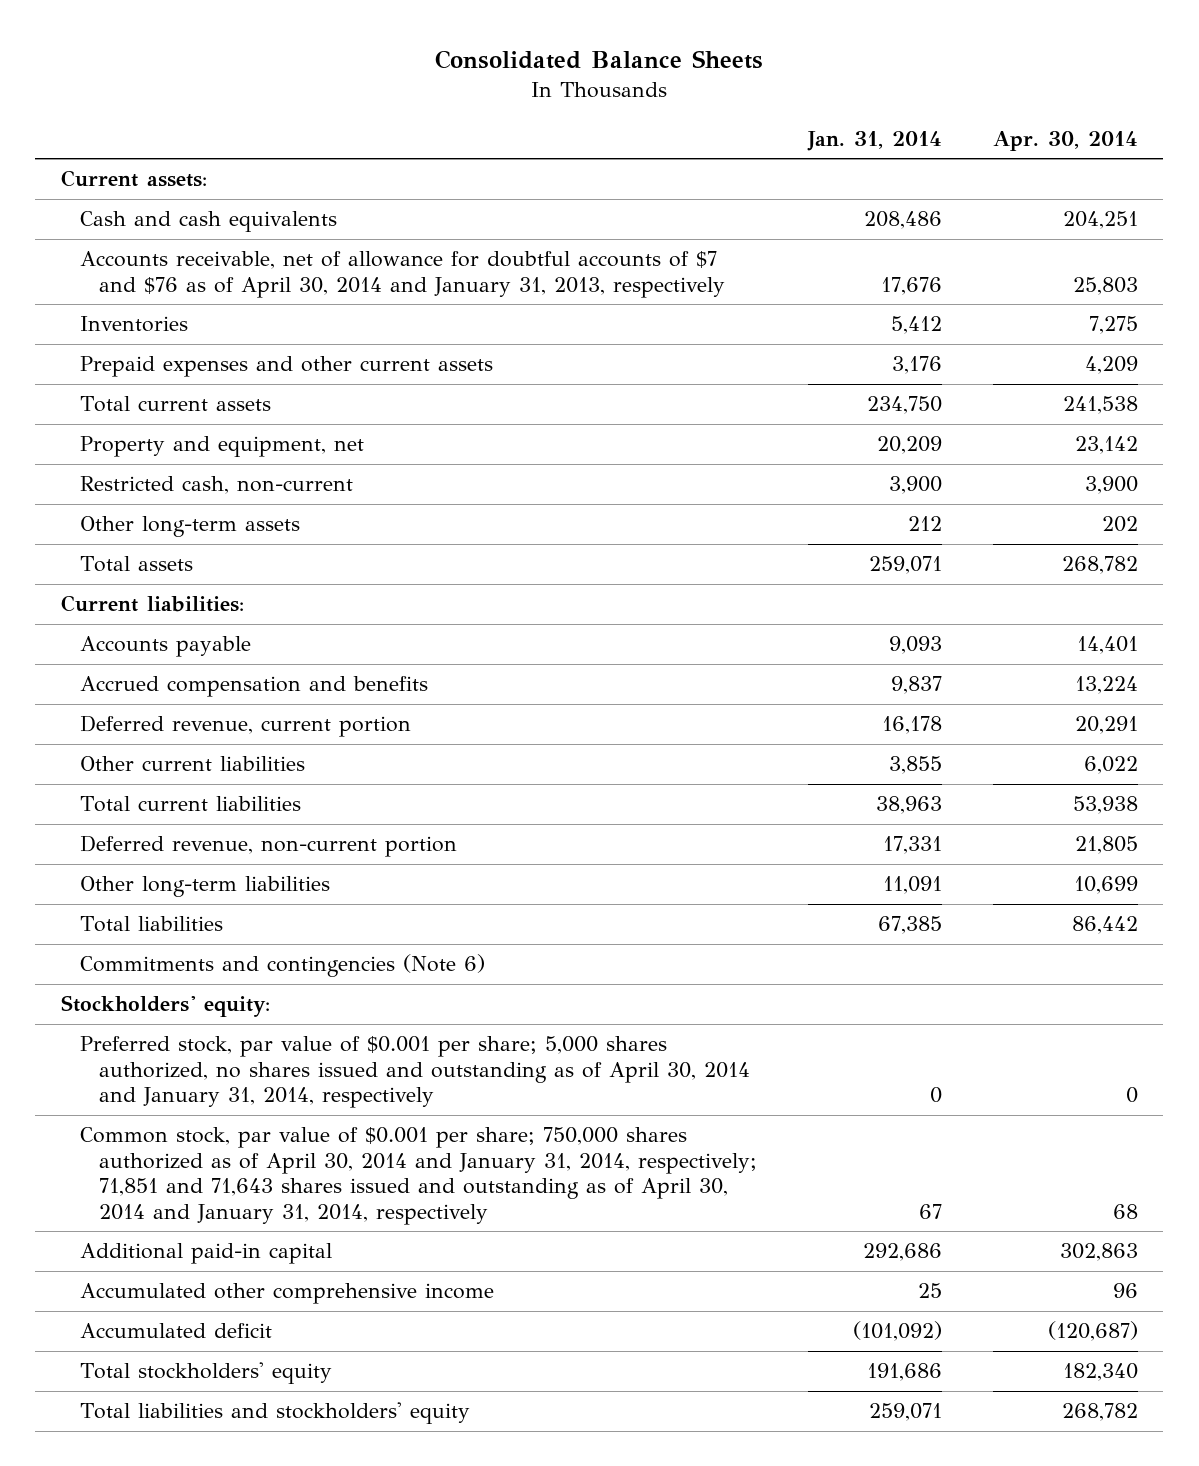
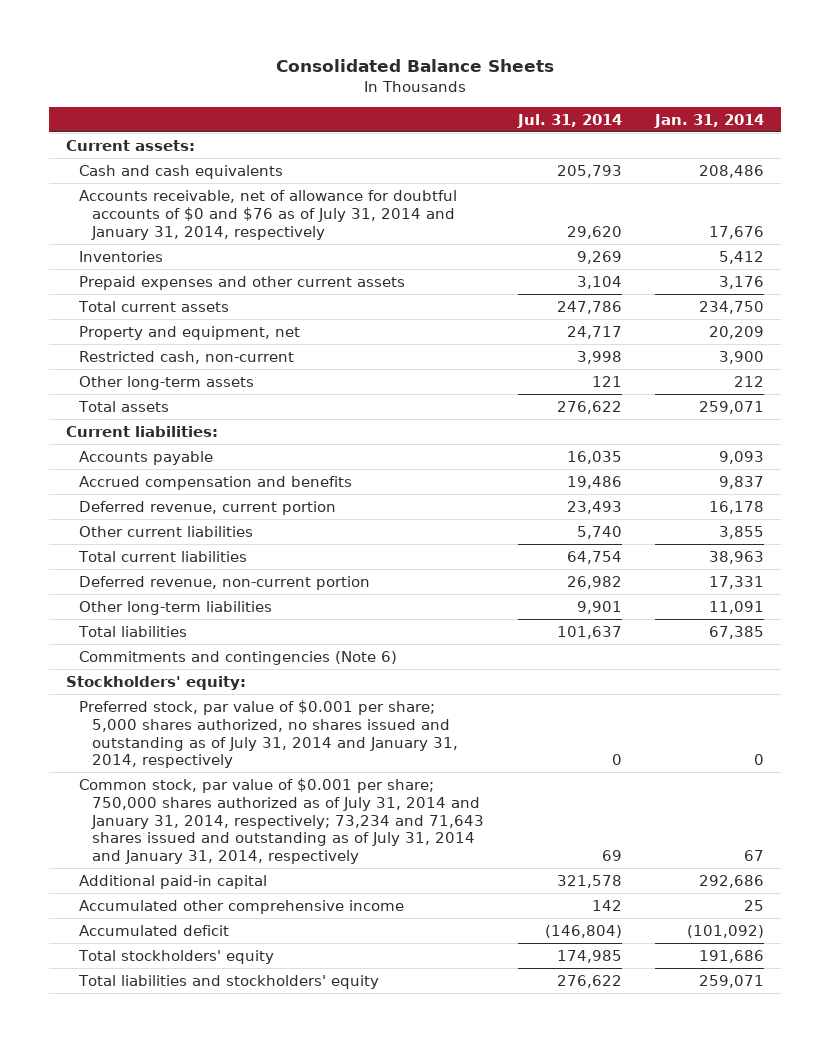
[992,130,1138,151] Apr. 30, 2014 -> none
none -> [516,113,622,128] Jul. 31, 2014
[79,251,726,298] Accounts receivable, net of allowance for doubtful accounts of $7 and $76 as of April 30, 2014 and January 31, 2013, respectively -> [79,189,458,240] Accounts receivable, net of allowance for doubtful accounts of $0 and $76 as of July 31, 2014 and January 31, 2014, respectively
[79,1036,751,1109] Preferred stock, par value of $0.001 per share; 5,000 shares authorized, no shares issued and outstanding as of April 30, 2014 and January 31, 2014, respectively -> [79,699,459,769] Preferred stock, par value of $0.001 per share; 5,000 shares authorized, no shares issued and outstanding as of July 31, 2014 and January 31, 2014, respectively
[79,1127,758,1225] Common stock, par value of $0.001 per share; 750,000 shares authorized as of April 30, 2014 and January 31, 2014, respectively; 71,851 and 71,643 shares issued and outstanding as of April 30, 2014 and January 31, 2014, respectively -> [79,777,485,865] Common stock, par value of $0.001 per share; 750,000 shares authorized as of July 31, 2014 and January 31, 2014, respectively; 73,234 and 71,643 shares issued and outstanding as of July 31, 2014 and January 31, 2014, respectively

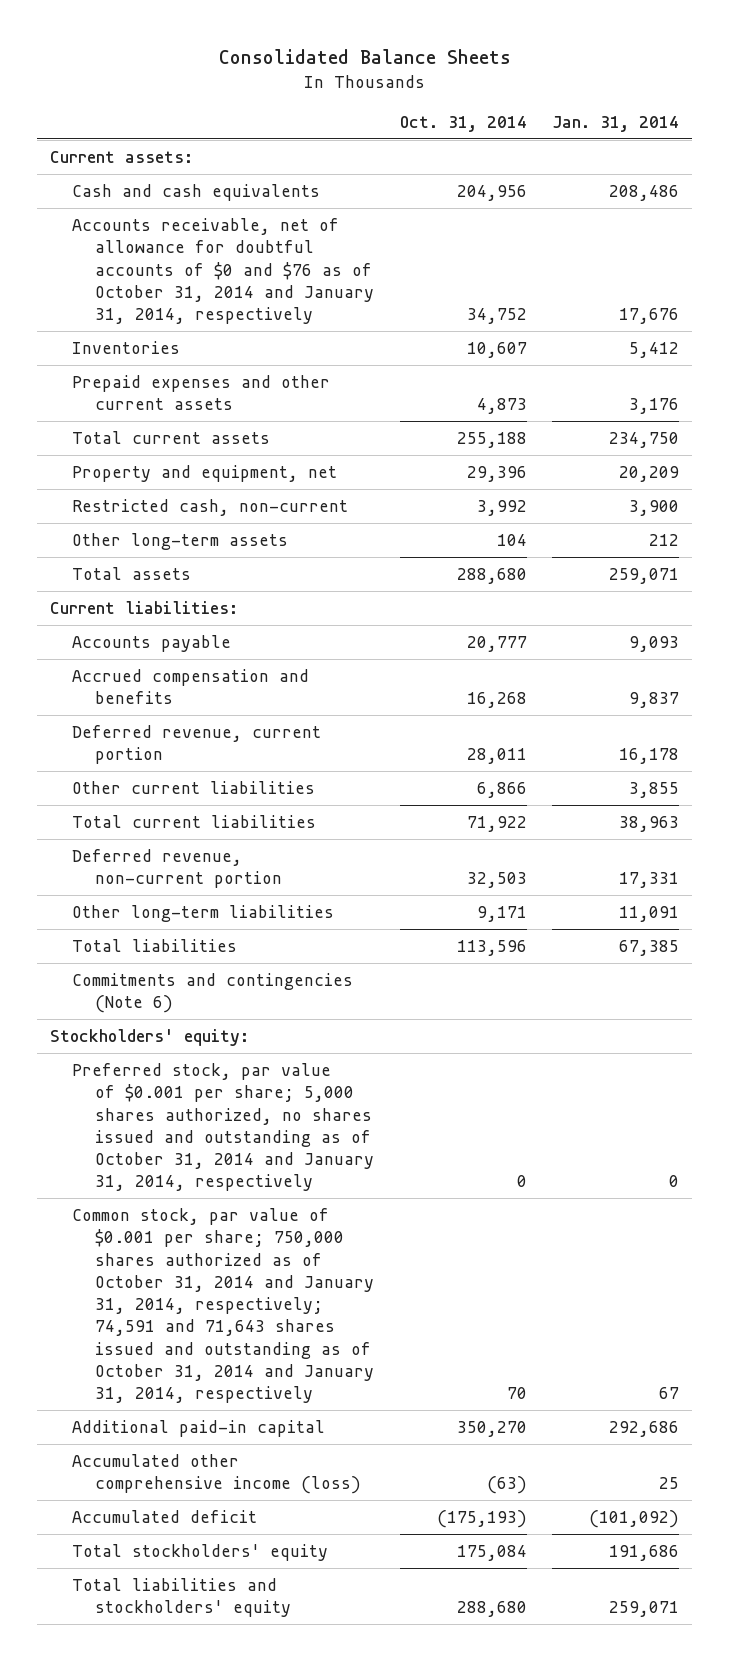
[516,113,622,128] Jul. 31, 2014 -> none
none -> [399,115,527,132] Oct. 31, 2014
[79,189,458,240] Accounts receivable, net of allowance for doubtful accounts of $0 and $76 as of July 31, 2014 and January 31, 2014, respectively -> [72,217,374,325] Accounts receivable, net of allowance for doubtful accounts of $0 and $76 as of October 31, 2014 and January 31, 2014, respectively
[79,699,459,769] Preferred stock, par value of $0.001 per share; 5,000 shares authorized, no shares issued and outstanding as of July 31, 2014 and January 31, 2014, respectively -> [72,1062,374,1192] Preferred stock, par value of $0.001 per share; 5,000 shares authorized, no shares issued and outstanding as of October 31, 2014 and January 31, 2014, respectively
[79,777,485,865] Common stock, par value of $0.001 per share; 750,000 shares authorized as of July 31, 2014 and January 31, 2014, respectively; 73,234 and 71,643 shares issued and outstanding as of July 31, 2014 and January 31, 2014, respectively -> [72,1207,374,1404] Common stock, par value of $0.001 per share; 750,000 shares authorized as of October 31, 2014 and January 31, 2014, respectively; 74,591 and 71,643 shares issued and outstanding as of October 31, 2014 and January 31, 2014, respectively
[79,899,405,914] Accumulated other comprehensive income -> [72,1453,361,1495] Accumulated other comprehensive income (loss)

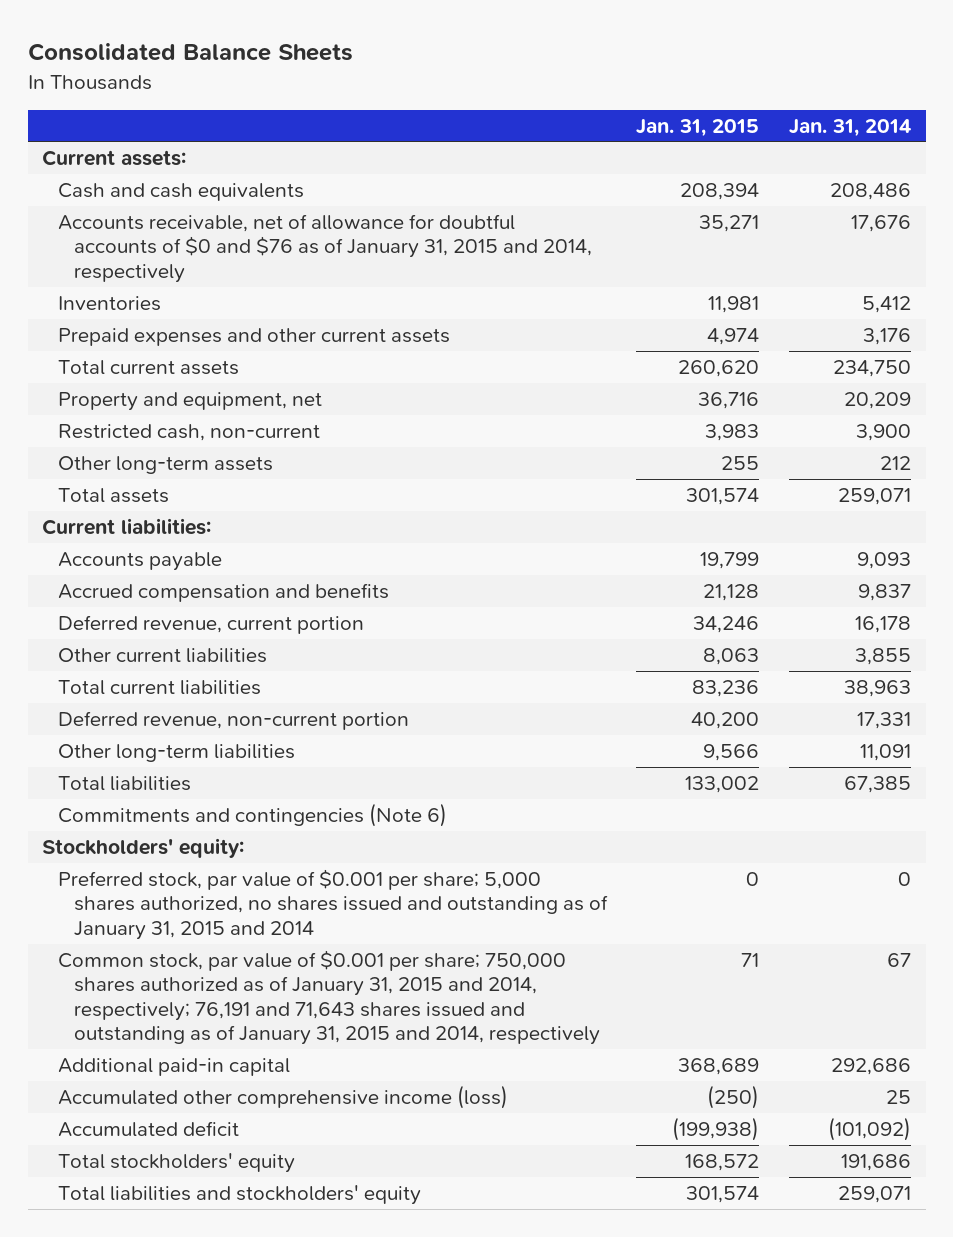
[399,115,527,132] Oct. 31, 2014 -> none
none -> [636,118,760,137] Jan. 31, 2015
[72,217,374,325] Accounts receivable, net of allowance for doubtful accounts of $0 and $76 as of October 31, 2014 and January 31, 2014, respectively -> [58,213,592,283] Accounts receivable, net of allowance for doubtful accounts of $0 and $76 as of January 31, 2015 and 2014, respectively
[72,1062,374,1192] Preferred stock, par value of $0.001 per share; 5,000 shares authorized, no shares issued and outstanding as of October 31, 2014 and January 31, 2014, respectively -> [58,868,608,940] Preferred stock, par value of $0.001 per share; 5,000 shares authorized, no shares issued and outstanding as of January 31, 2015 and 2014
[72,1207,374,1404] Common stock, par value of $0.001 per share; 750,000 shares authorized as of October 31, 2014 and January 31, 2014, respectively; 74,591 and 71,643 shares issued and outstanding as of October 31, 2014 and January 31, 2014, respectively -> [58,949,600,1046] Common stock, par value of $0.001 per share; 750,000 shares authorized as of January 31, 2015 and 2014, respectively; 76,191 and 71,643 shares issued and outstanding as of January 31, 2015 and 2014, respectively

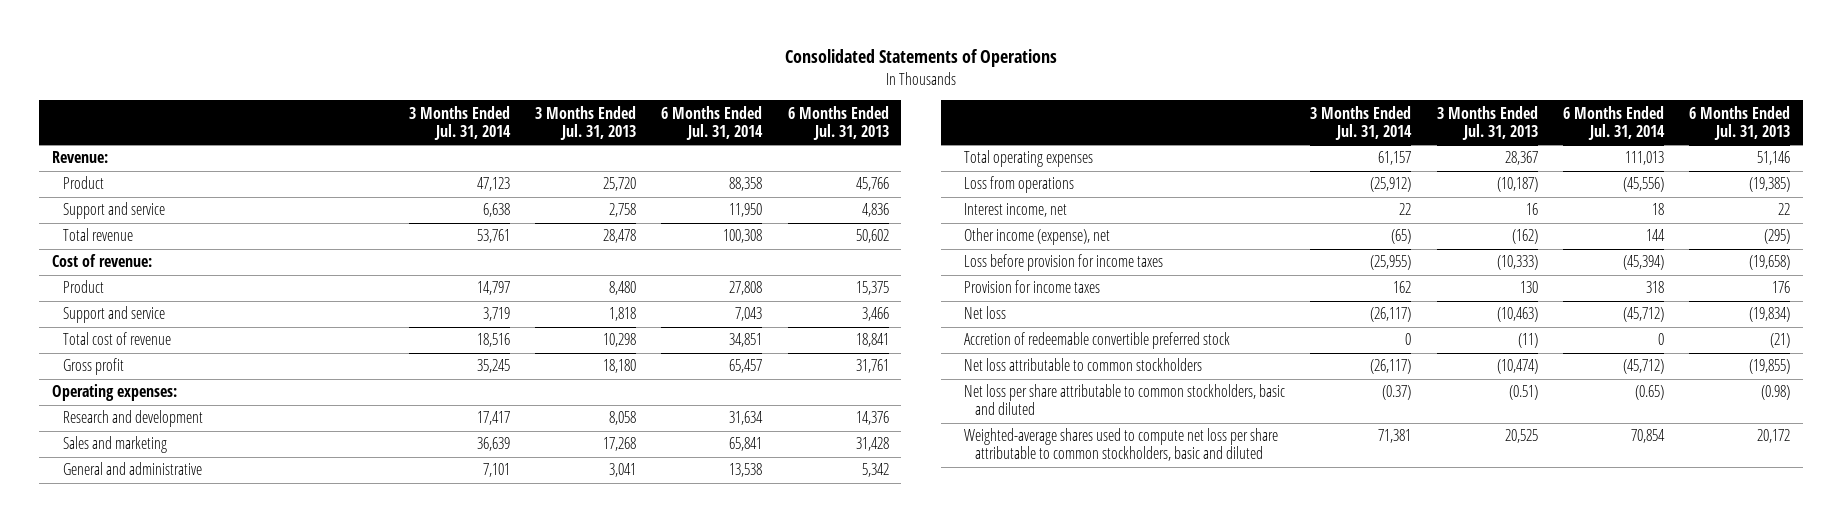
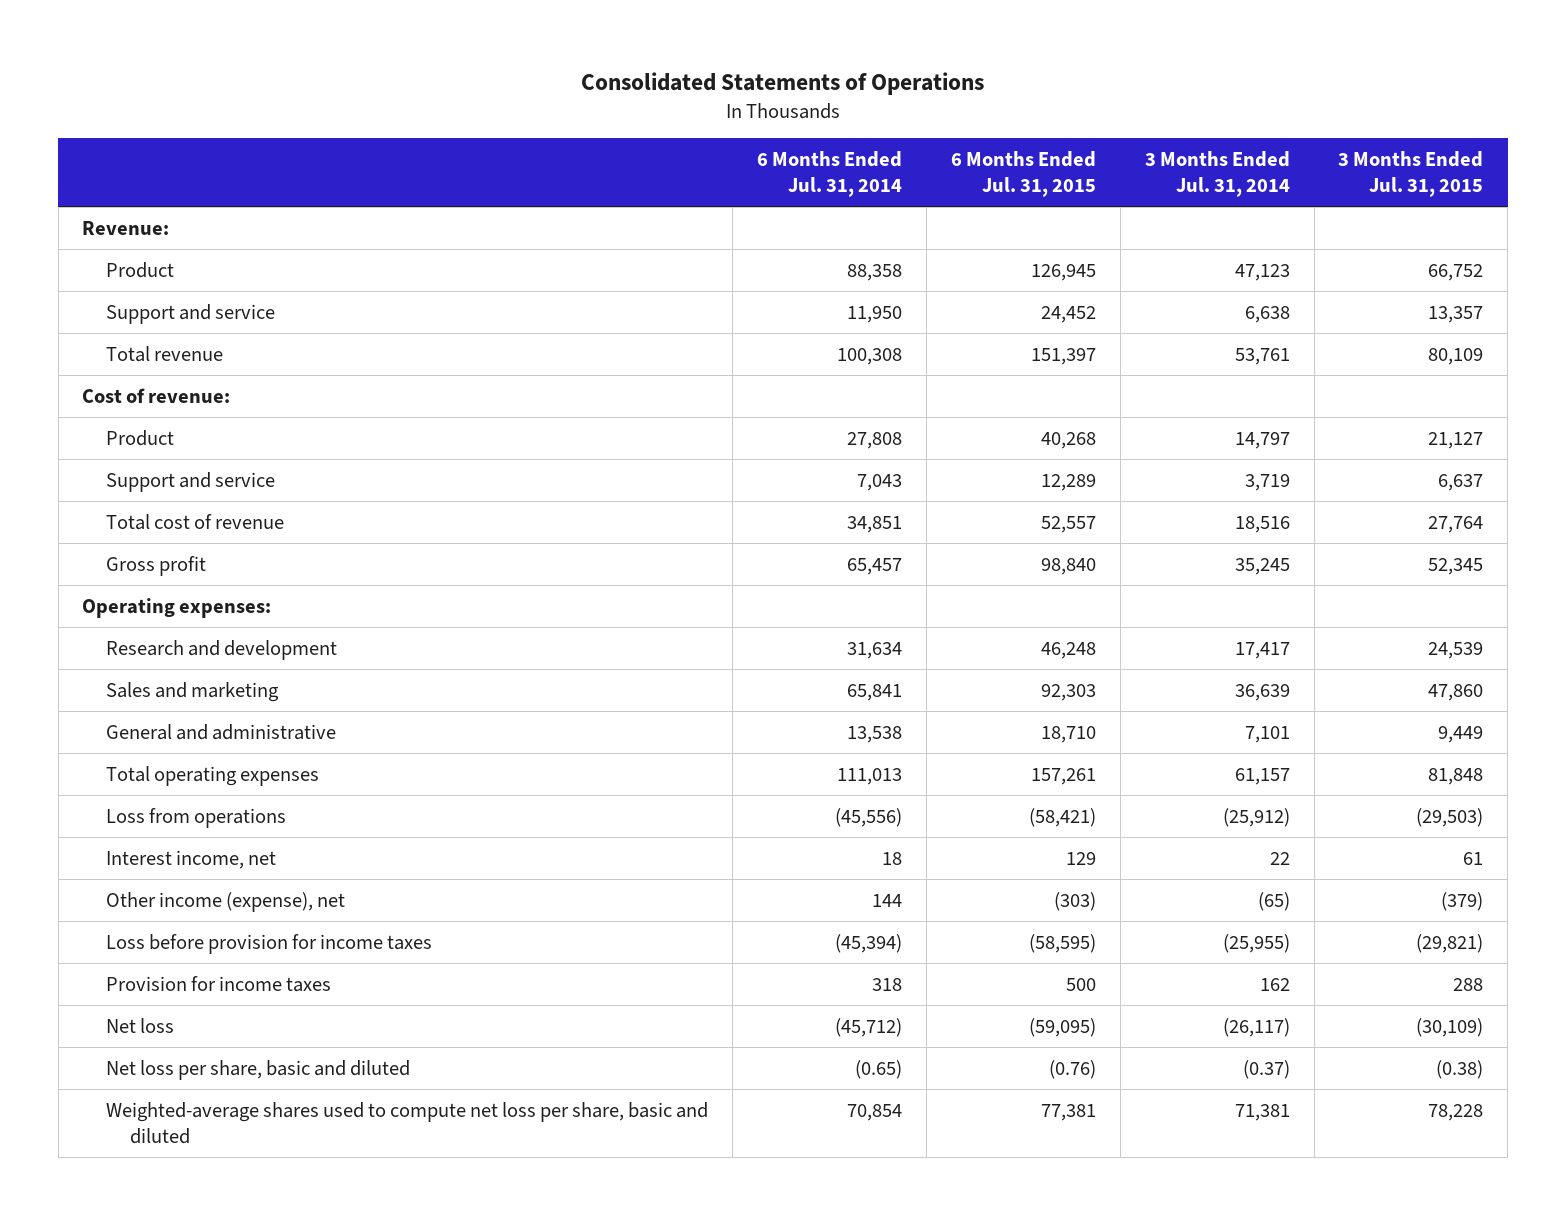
[535,105,637,140] 3 Months Ended Jul. 31, 2013 -> none
[787,105,889,140] 6 Months Ended Jul. 31, 2013 -> none
none -> [950,150,1096,197] 6 Months Ended Jul. 31, 2015
none -> [1338,150,1484,197] 3 Months Ended Jul. 31, 2015
[964,332,1231,350] Accretion of redeemable convertible preferred stock -> none
[964,358,1203,372] Net loss attributable to common stockholders -> none
[964,384,1286,416] Net loss per share attributable to common stockholders, basic and diluted -> [106,1059,411,1080] Net loss per share, basic and diluted
[964,428,1279,462] Weighted-average shares used to compute net loss per share attributable to common stockholders, basic and diluted -> [106,1101,709,1144] Weighted-average shares used to compute net loss per share, basic and diluted

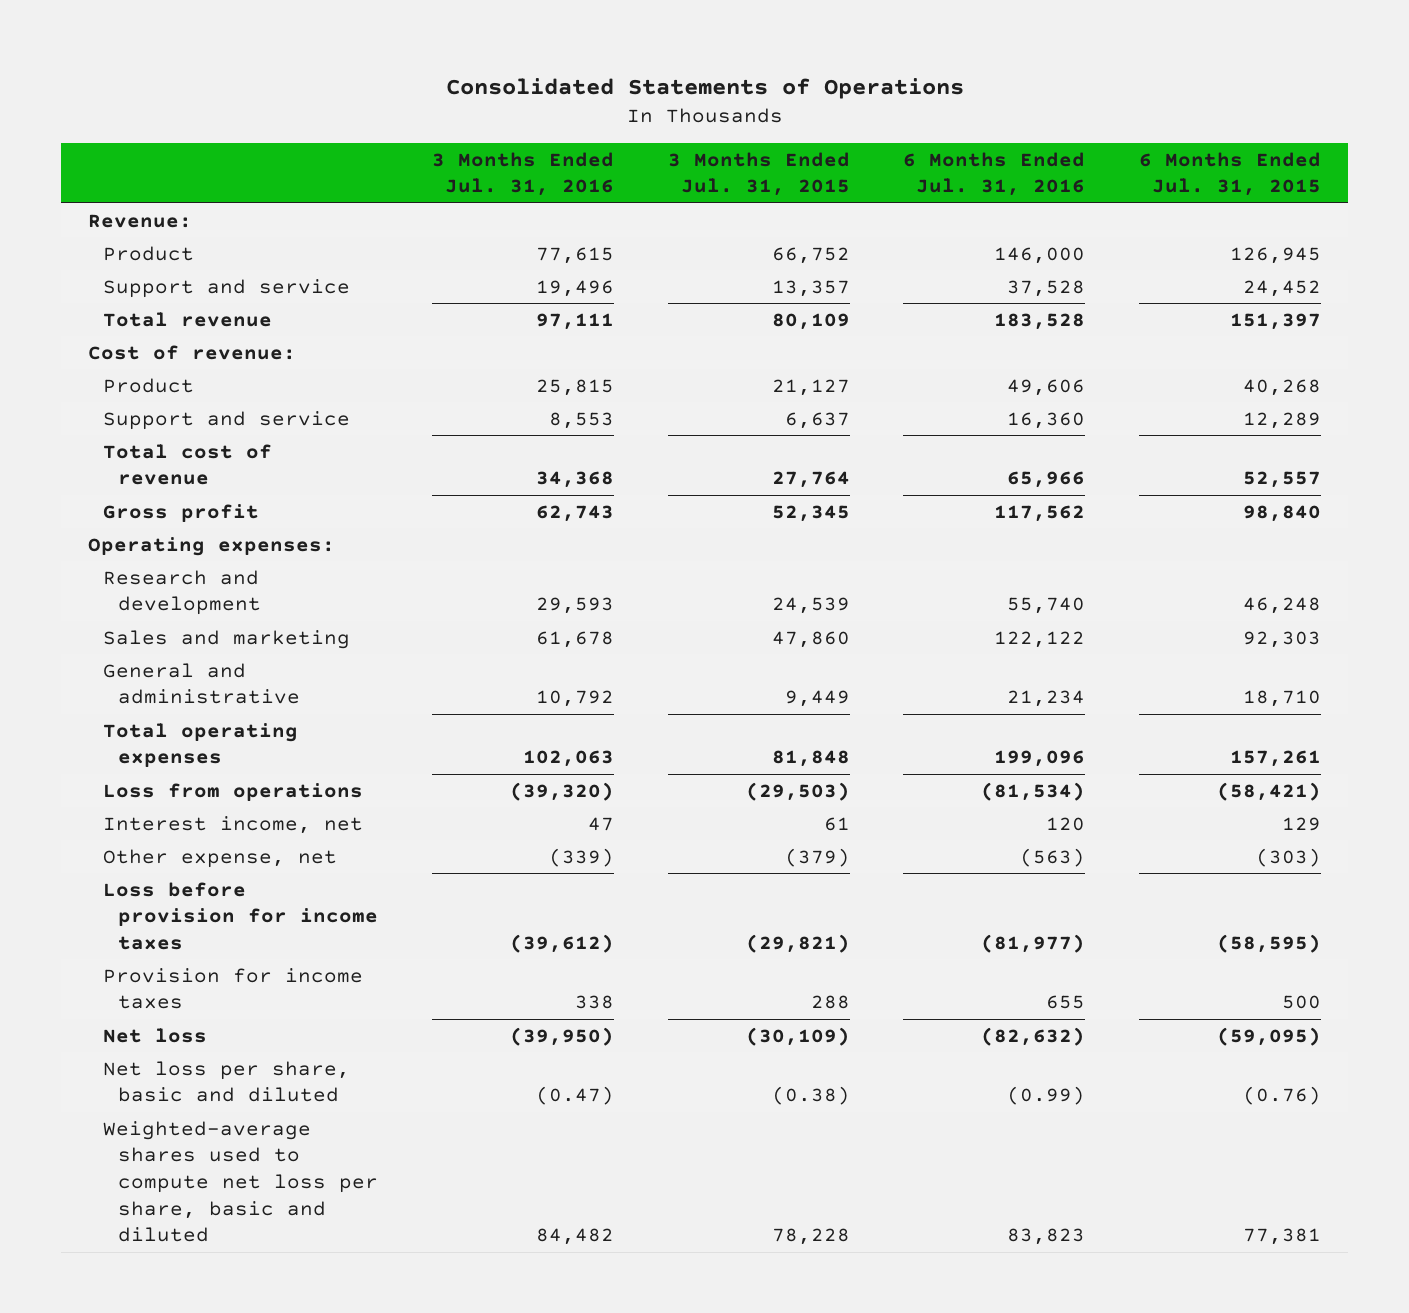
[757,150,903,197] 6 Months Ended Jul. 31, 2014 -> none
[1144,150,1290,197] 3 Months Ended Jul. 31, 2014 -> none
none -> [431,151,614,197] 3 Months Ended Jul. 31, 2016
none -> [903,151,1086,197] 6 Months Ended Jul. 31, 2016
[106,891,346,912] Other income (expense), net -> [103,848,338,868] Other expense, net

